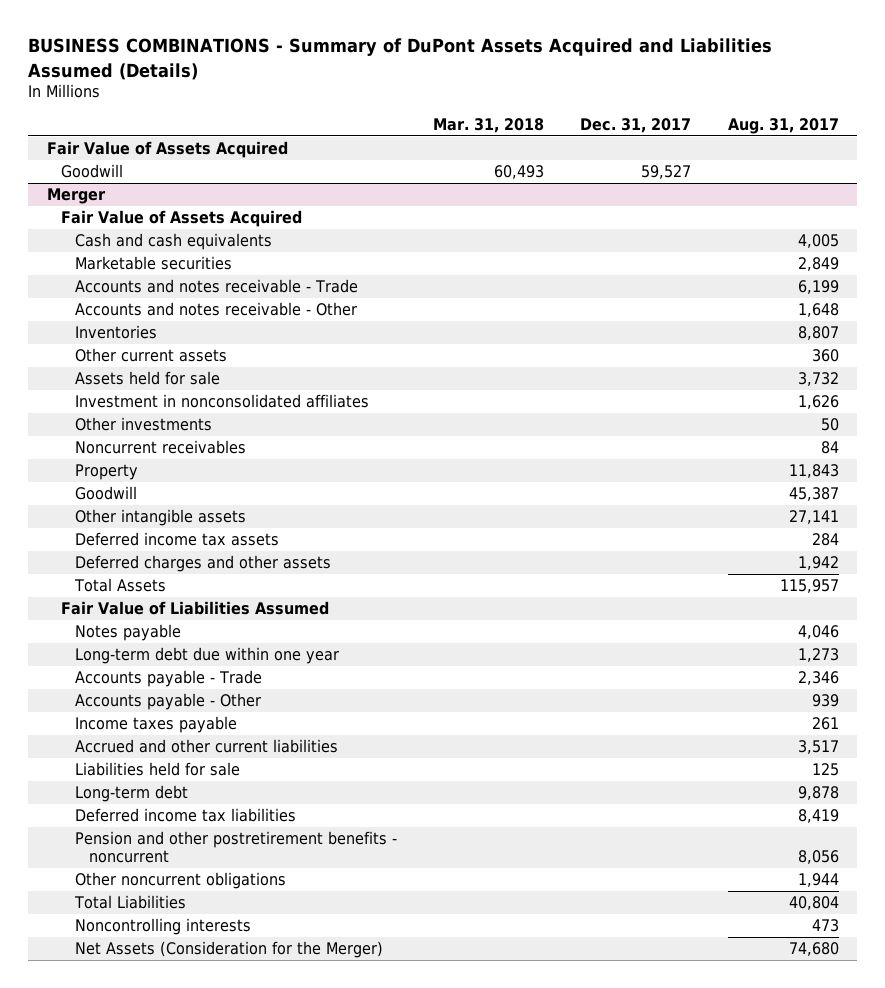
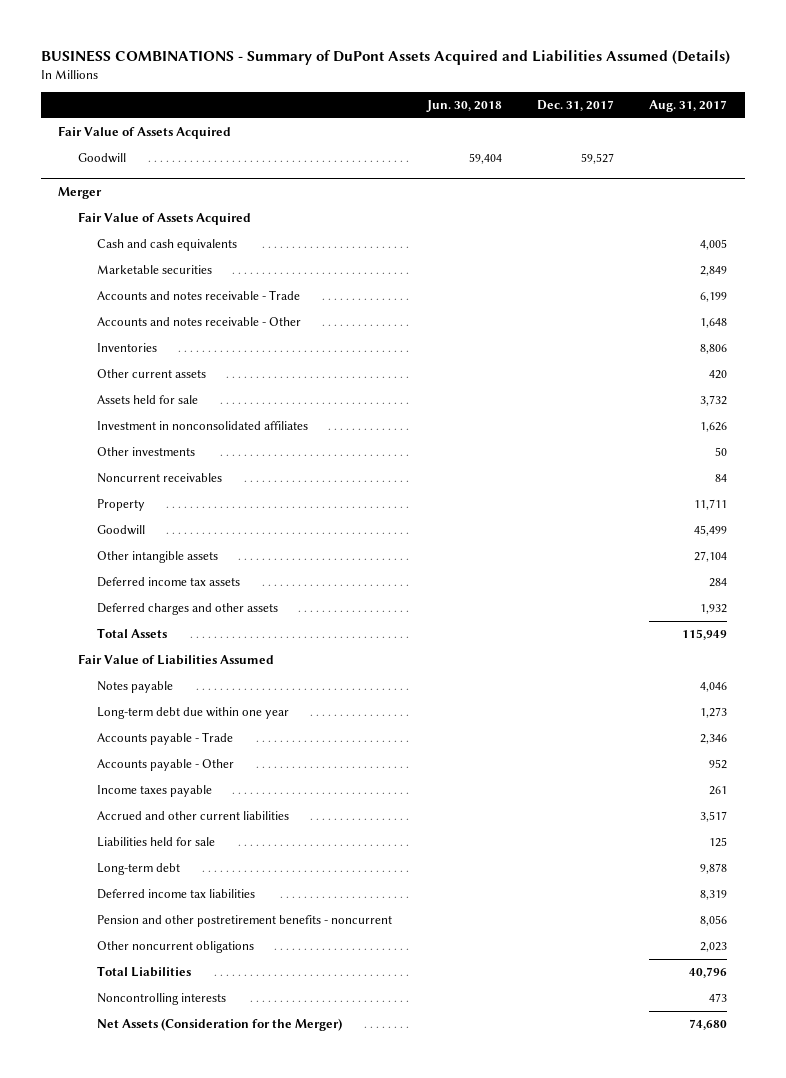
[433,118,545,134] Mar. 31, 2018 -> none
none -> [425,100,502,113] Jun. 30, 2018
[797,326,839,341] 8,807 -> [700,344,728,355] 8,806
[811,349,839,363] 360 -> [709,370,728,380] 420
[788,464,839,479] 11,843 -> [694,499,728,511] 11,711
[788,487,839,502] 45,387 -> [694,525,728,537] 45,499
[788,510,839,525] 27,141 -> [694,551,728,563] 27,104
[797,556,839,571] 1,942 -> [700,604,728,615] 1,932
[779,579,839,594] 115,957 -> [682,629,728,641] 115,949
[811,694,839,708] 939 -> [709,759,728,770] 952
[797,809,839,824] 8,419 -> [700,890,728,901] 8,319
[797,873,839,888] 1,944 -> [700,942,728,953] 2,023
[788,896,839,911] 40,804 -> [689,967,728,979] 40,796

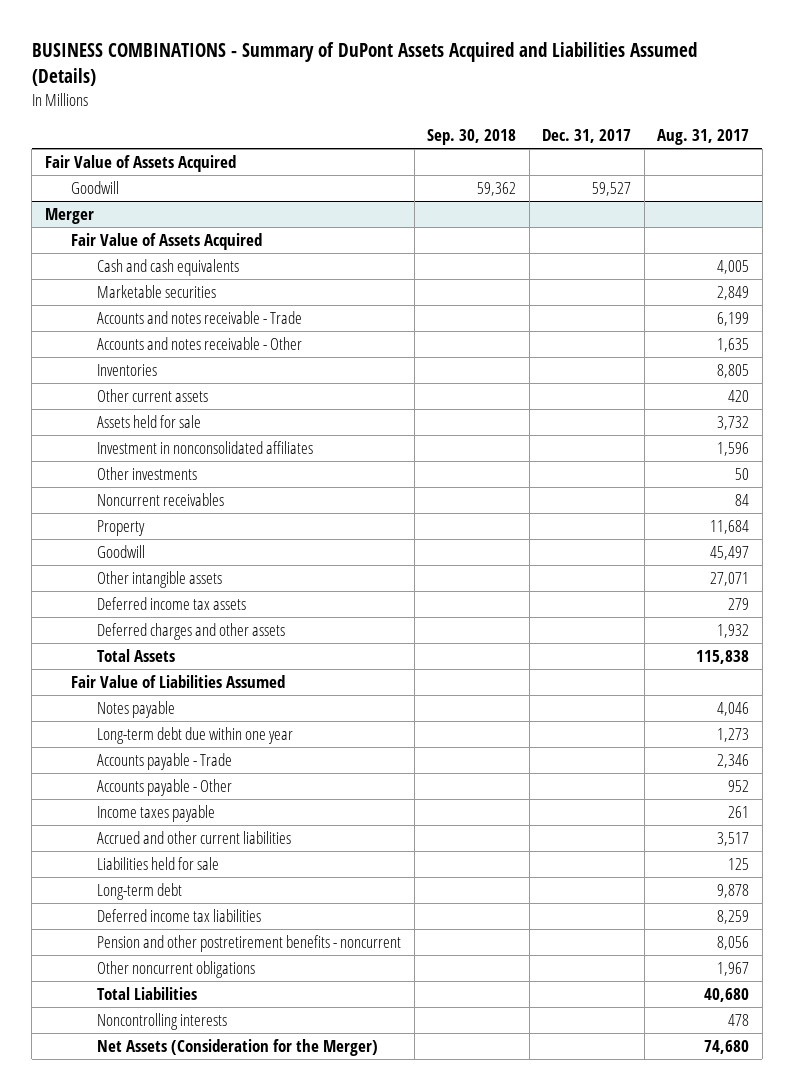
[425,100,502,113] Jun. 30, 2018 -> none
none -> [427,129,517,146] Sep. 30, 2018
[700,318,728,329] 1,648 -> [717,337,750,352] 1,635
[700,344,728,355] 8,806 -> [717,363,750,378] 8,805
[700,422,728,433] 1,626 -> [717,441,750,456] 1,596
[694,499,728,511] 11,711 -> [710,519,750,534] 11,684
[694,525,728,537] 45,499 -> [710,545,750,560] 45,497
[694,551,728,563] 27,104 -> [710,571,750,586] 27,071
[709,578,728,588] 284 -> [728,597,750,610] 279
[682,629,728,641] 115,949 -> [696,649,750,664] 115,838
[700,890,728,901] 8,319 -> [717,909,750,924] 8,259
[700,942,728,953] 2,023 -> [717,961,750,976] 1,967
[689,967,728,979] 40,796 -> [704,987,750,1002] 40,680
[709,993,728,1003] 473 -> [728,1013,750,1026] 478

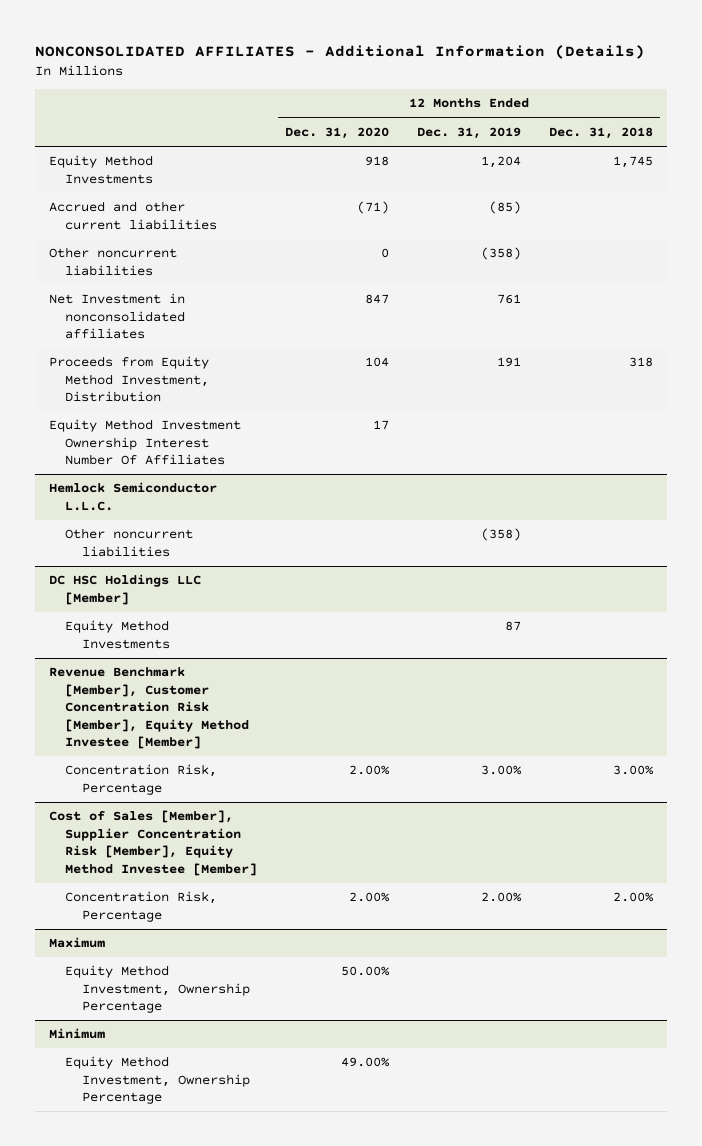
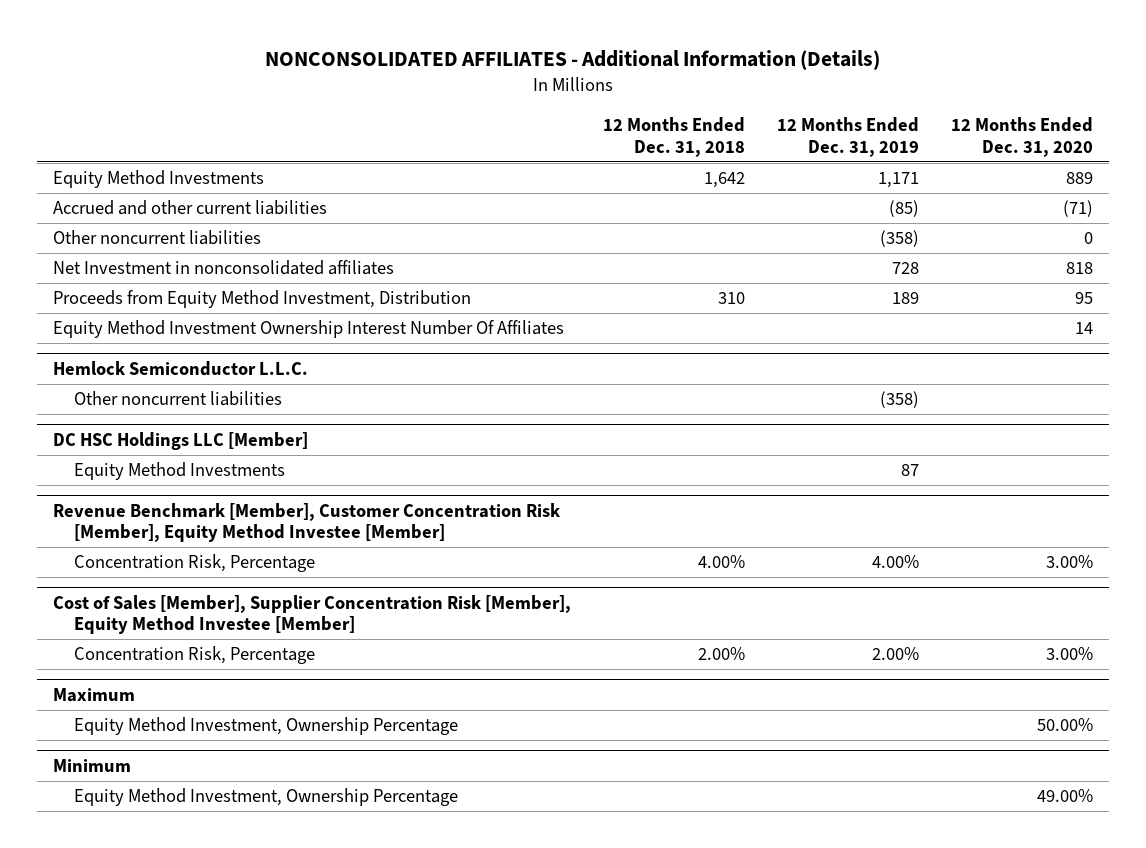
[365,156,390,167] 918 -> [1066,172,1094,185] 889
[481,156,522,169] 1,204 -> [878,172,920,189] 1,171
[613,156,654,169] 1,745 -> [704,172,746,189] 1,642
[365,294,390,305] 847 -> [1066,262,1094,275] 818
[497,294,522,305] 761 -> [892,262,920,275] 728
[365,357,390,368] 104 -> [1075,292,1094,305] 95
[497,357,522,368] 191 -> [892,292,920,305] 189
[629,357,654,368] 318 -> [718,292,746,305] 310
[373,420,390,431] 17 -> [1075,322,1094,335] 14
[349,765,391,776] 2.00% -> [1046,555,1094,569] 3.00%
[481,765,523,776] 3.00% -> [872,555,920,569] 4.00%
[613,765,655,776] 3.00% -> [698,555,746,569] 4.00%
[349,892,391,903] 2.00% -> [1046,647,1094,661] 3.00%

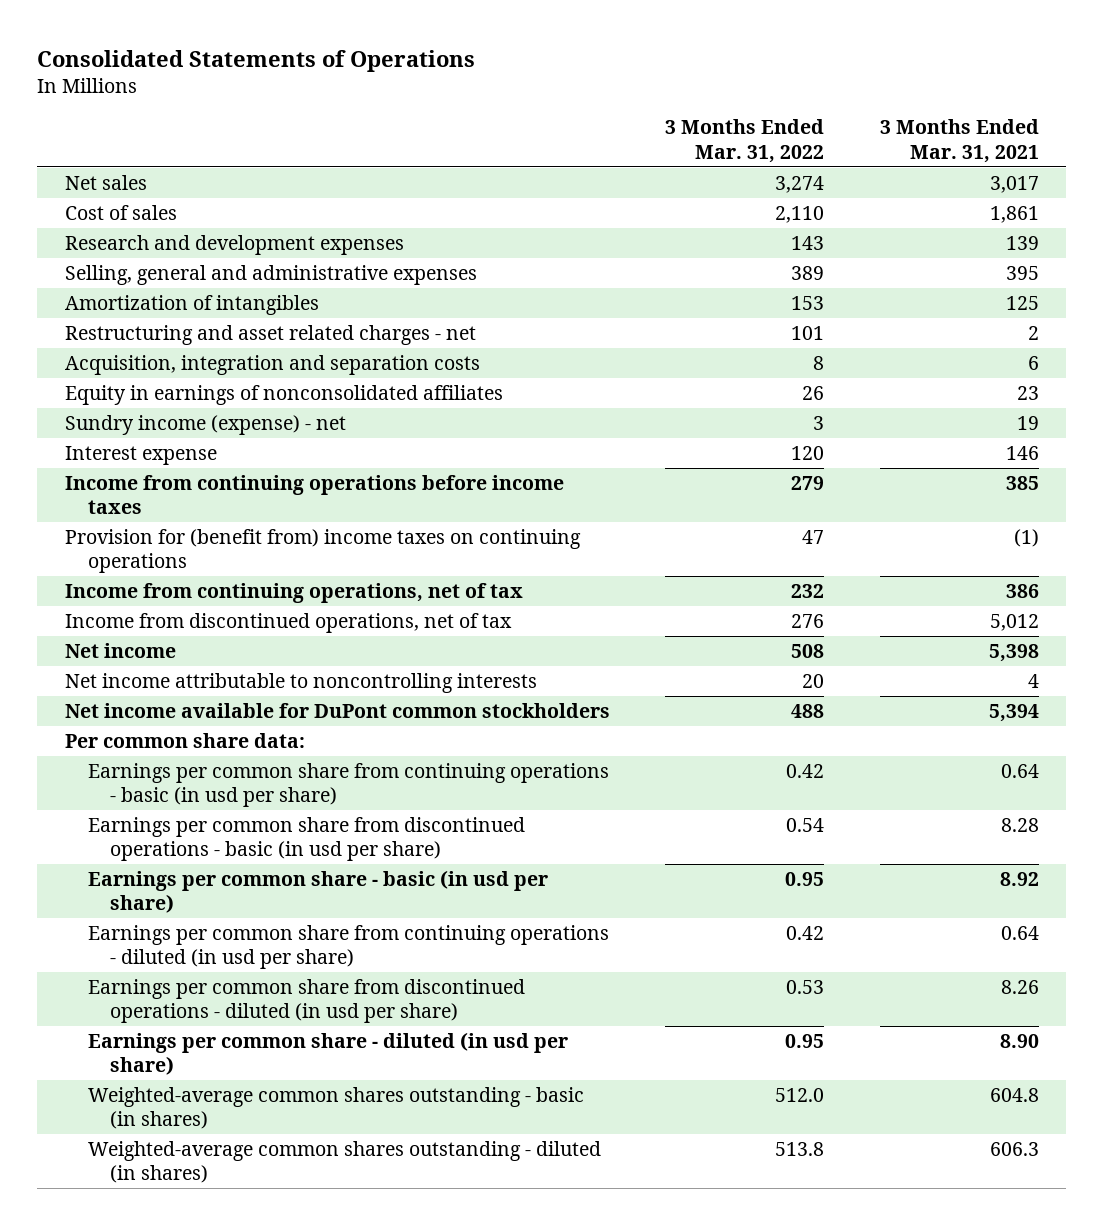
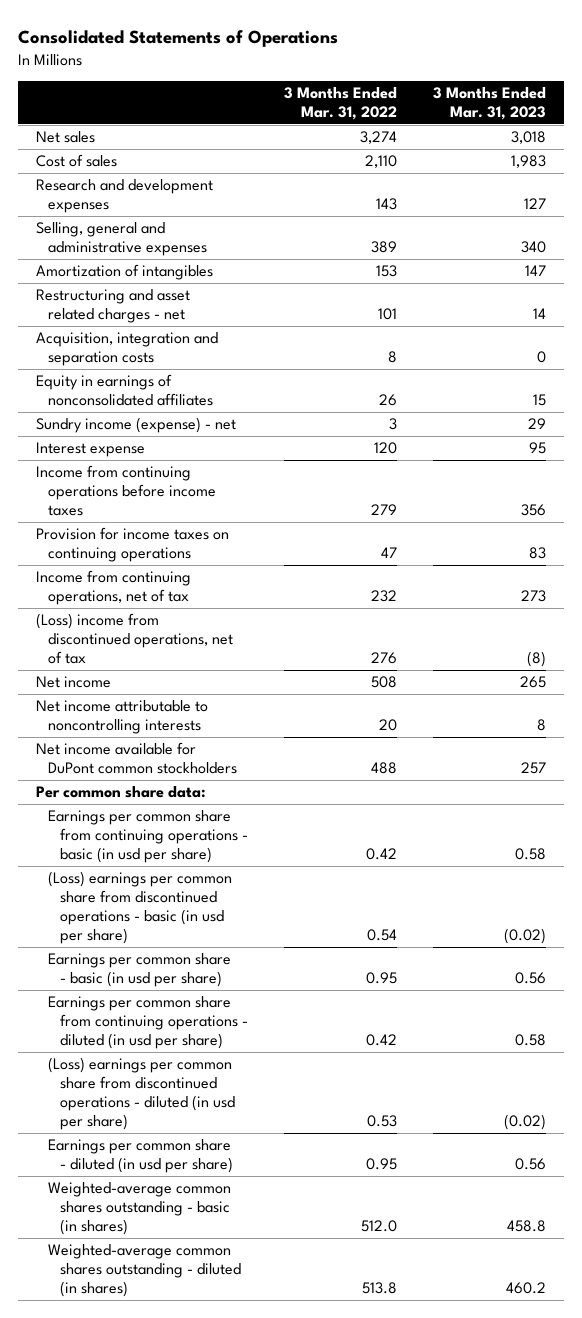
[879,119,1039,163] 3 Months Ended Mar. 31, 2021 -> none
none -> [432,87,546,121] 3 Months Ended Mar. 31, 2023
[64,528,581,574] Provision for (benefit from) income taxes on continuing operations -> [35,527,229,563] Provision for income taxes on continuing operations
[64,612,512,633] Income from discontinued operations, net of tax -> [35,613,233,665] (Loss) income from discontinued operations, net of tax
[87,816,525,862] Earnings per common share from discontinued operations - basic (in usd per share) -> [47,871,232,945] (Loss) earnings per common share from discontinued operations - basic (in usd per share)
[87,978,525,1024] Earnings per common share from discontinued operations - diluted (in usd per share) -> [47,1057,235,1131] (Loss) earnings per common share from discontinued operations - diluted (in usd per share)

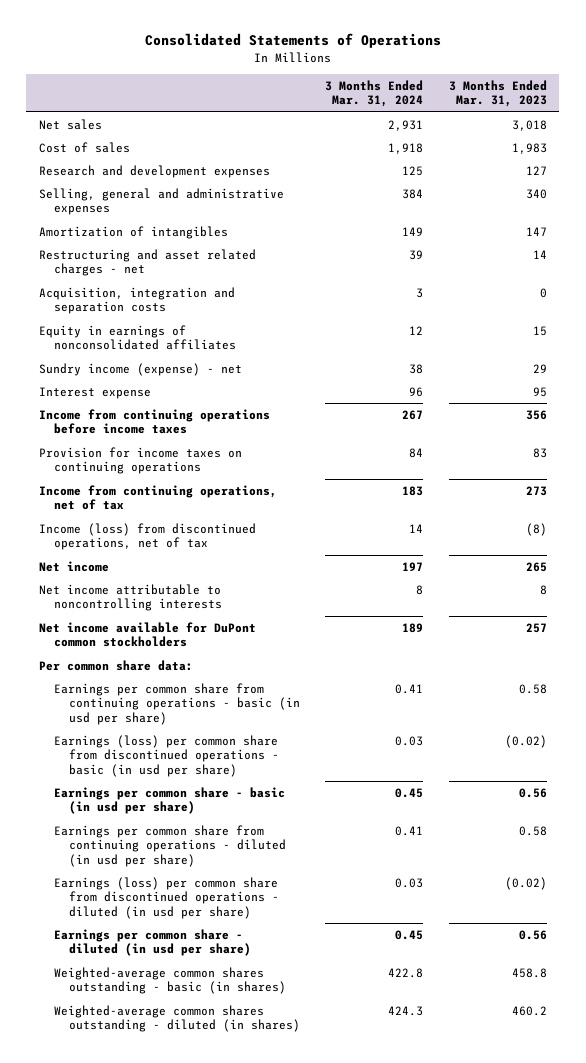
[283,87,397,121] 3 Months Ended Mar. 31, 2022 -> none
none -> [325,79,424,108] 3 Months Ended Mar. 31, 2024
[35,613,233,665] (Loss) income from discontinued operations, net of tax -> [39,522,257,551] Income (loss) from discontinued operations, net of tax
[47,871,232,945] (Loss) earnings per common share from discontinued operations - basic (in usd per share) -> [53,734,279,777] Earnings (loss) per common share from discontinued operations - basic (in usd per share)
[47,1057,235,1131] (Loss) earnings per common share from discontinued operations - diluted (in usd per share) -> [53,876,279,919] Earnings (loss) per common share from discontinued operations - diluted (in usd per share)

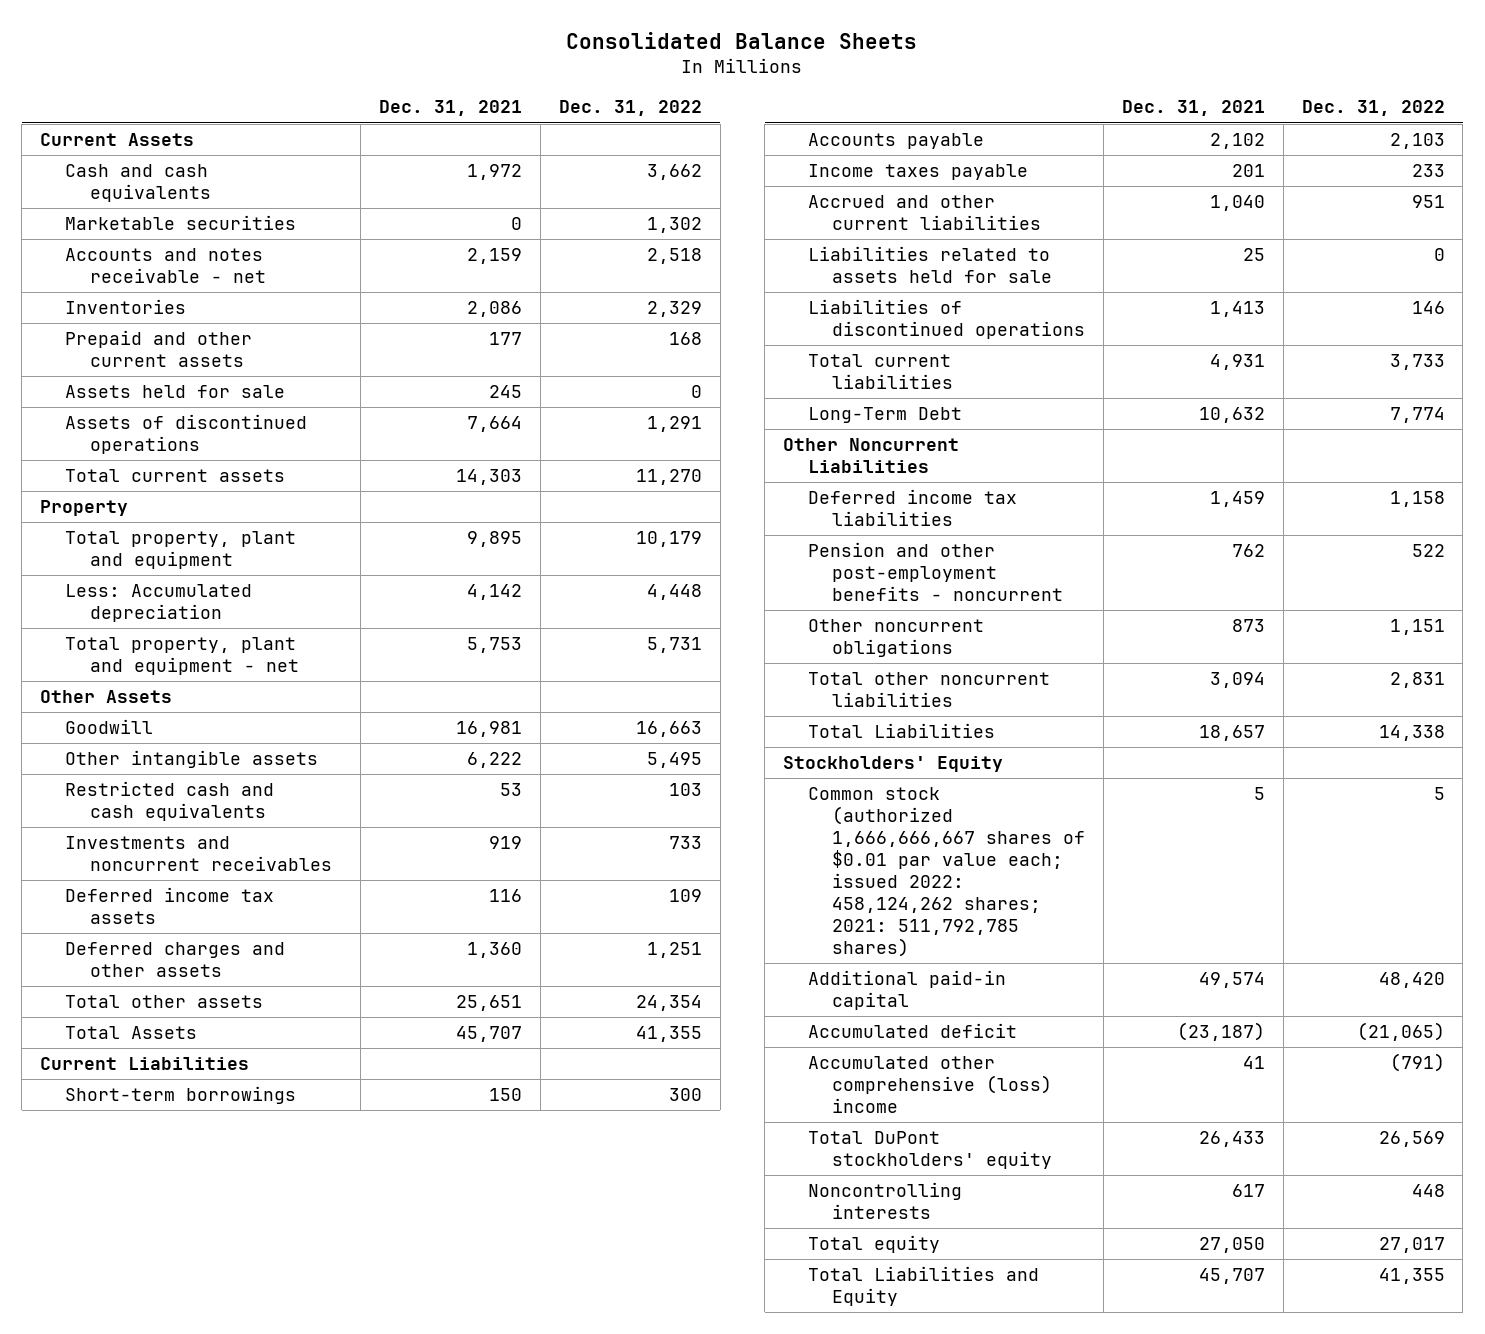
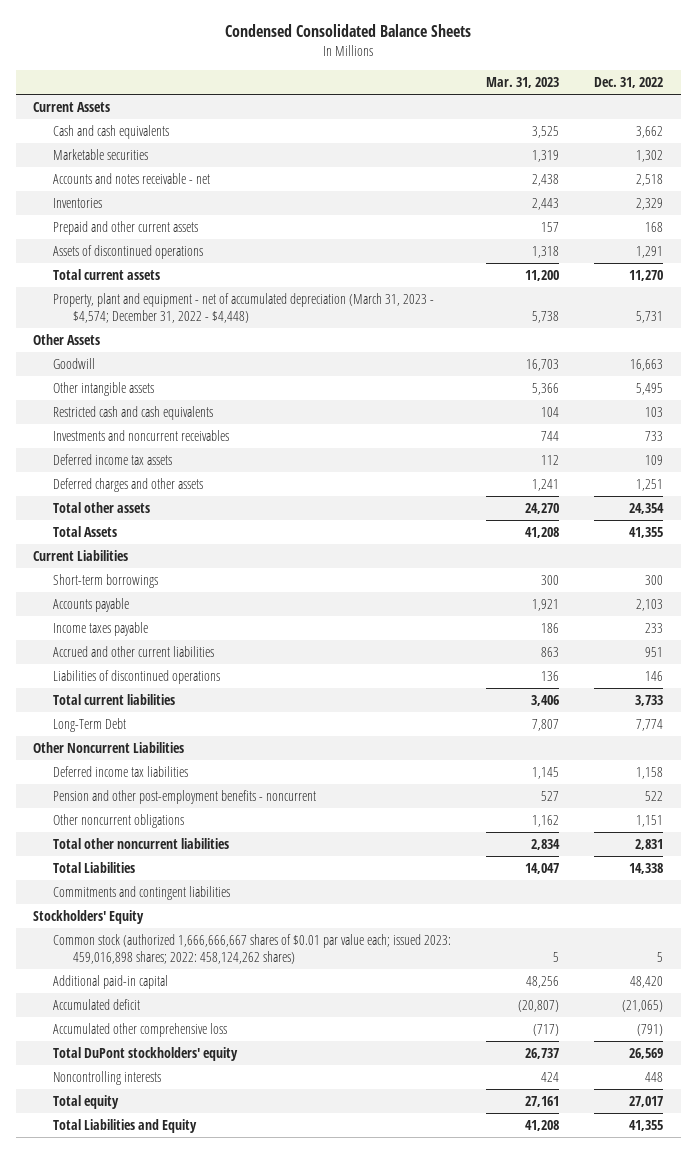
[566,32,918,50] Consolidated Balance Sheets -> [225,24,472,38] Condensed Consolidated Balance Sheets
[379,100,523,117] Dec. 31, 2021 -> none
none -> [486,76,560,88] Mar. 31, 2023
[64,385,285,399] Assets held for sale -> none
[39,500,128,517] Property -> none
[64,531,296,570] Total property, plant and equipment -> none
[64,584,252,623] Less: Accumulated depreciation -> none
[64,637,299,676] Total property, plant and equipment - net -> [53,293,435,323] Property, plant and equipment - net of accumulated depreciation (March 31, 2023 - $4,574; December 31, 2022 - $4,448)
[807,246,1053,284] Liabilities related to assets held for sale -> none
none -> [53,886,231,901] Commitments and contingent liabilities
[807,787,1086,957] Common stock (authorized 1,666,666,667 shares of $0.01 par value each; issued 2022: 458,124,262 shares; 2021: 511,792,785 shares) -> [53,934,452,964] Common stock (authorized 1,666,666,667 shares of $0.01 par value each; issued 2023: 459,016,898 shares; 2022: 458,124,262 shares)
[807,1056,1053,1114] Accumulated other comprehensive (loss) income -> [53,1023,228,1038] Accumulated other comprehensive loss

